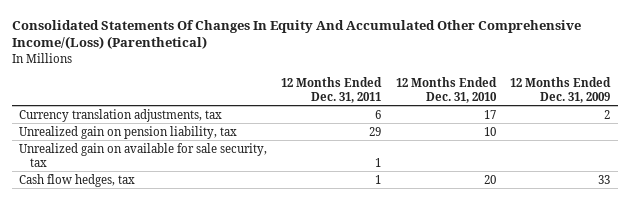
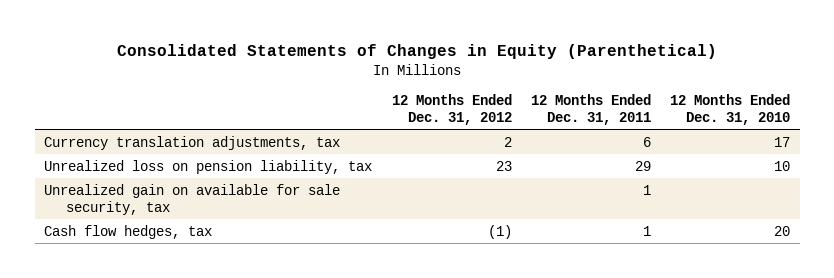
[11,19,581,50] Consolidated Statements Of Changes In Equity And Accumulated Other Comprehensive Income/(Loss) (Parenthetical) -> [117,43,718,59] Consolidated Statements of Changes in Equity (Parenthetical)
[510,76,612,103] 12 Months Ended Dec. 31, 2009 -> none
none -> [391,93,512,125] 12 Months Ended Dec. 31, 2012
[19,125,238,139] Unrealized gain on pension liability, tax -> [44,159,373,174] Unrealized loss on pension liability, tax

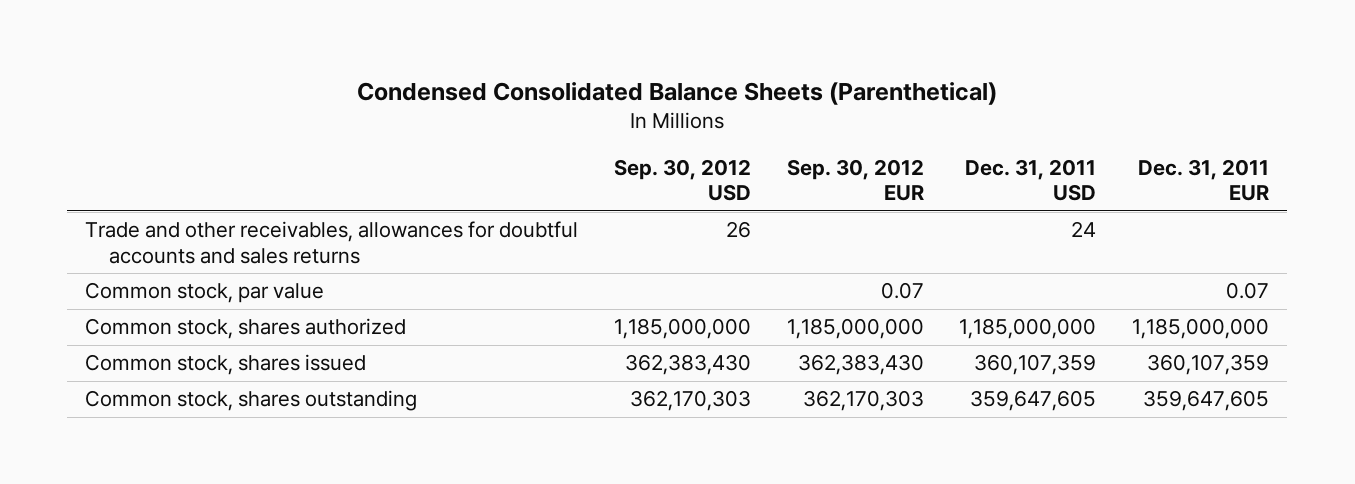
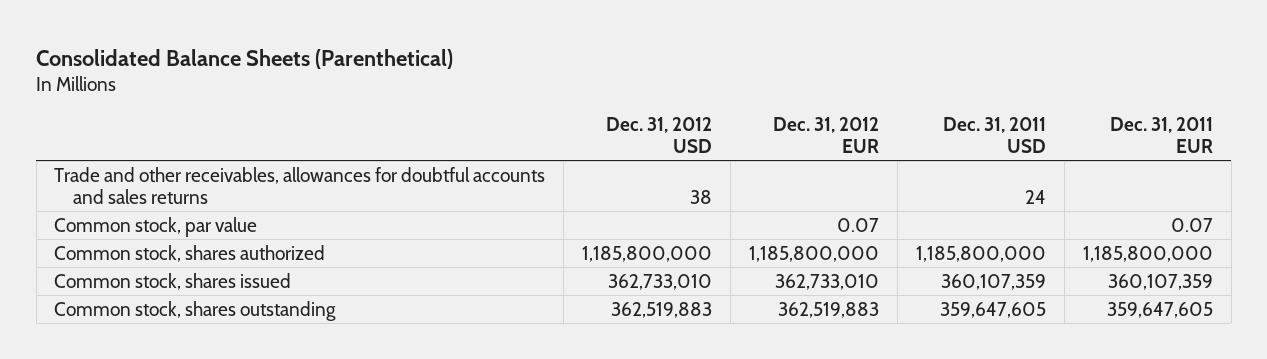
[357,82,998,106] Condensed Consolidated Balance Sheets (Parenthetical) -> [36,48,454,69] Consolidated Balance Sheets (Parenthetical)
[614,158,752,202] Sep. 30, 2012 USD -> none
[786,158,924,202] Sep. 30, 2012 EUR -> none
none -> [606,117,713,154] Dec. 31, 2012 USD
none -> [773,117,880,154] Dec. 31, 2012 EUR
[959,318,1097,340] 1,185,000,000 -> [915,245,1046,262] 1,185,800,000
[1132,318,1270,340] 1,185,000,000 -> [1082,245,1213,262] 1,185,800,000

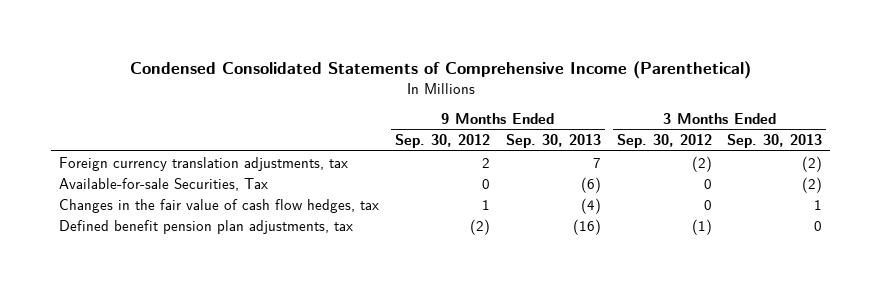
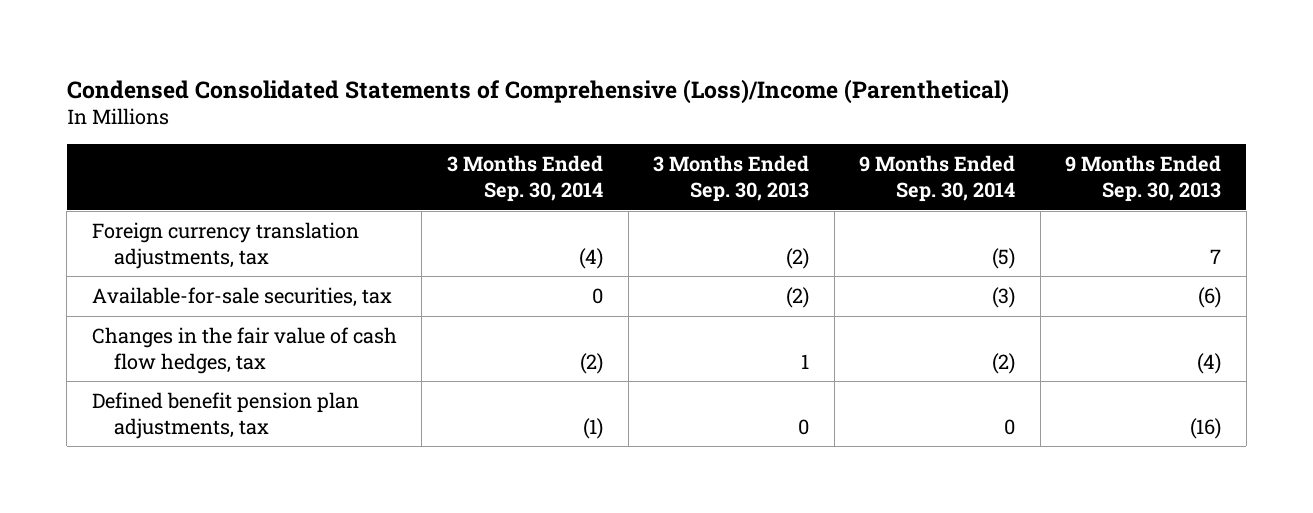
[129,60,751,79] Condensed Consolidated Statements of Comprehensive Income (Parenthetical) -> [66,78,1009,104] Condensed Consolidated Statements of Comprehensive (Loss)/Income (Parenthetical)
[394,134,490,149] Sep. 30, 2012 -> none
[616,134,712,149] Sep. 30, 2012 -> none
none -> [447,155,604,202] 3 Months Ended Sep. 30, 2014
none -> [859,155,1016,202] 9 Months Ended Sep. 30, 2014
[58,177,268,191] Available-for-sale Securities, Tax -> [91,287,392,308] Available-for-sale securities, tax

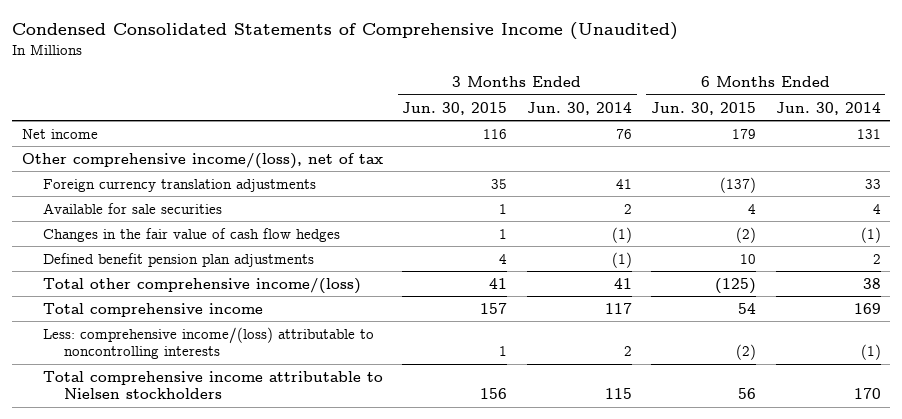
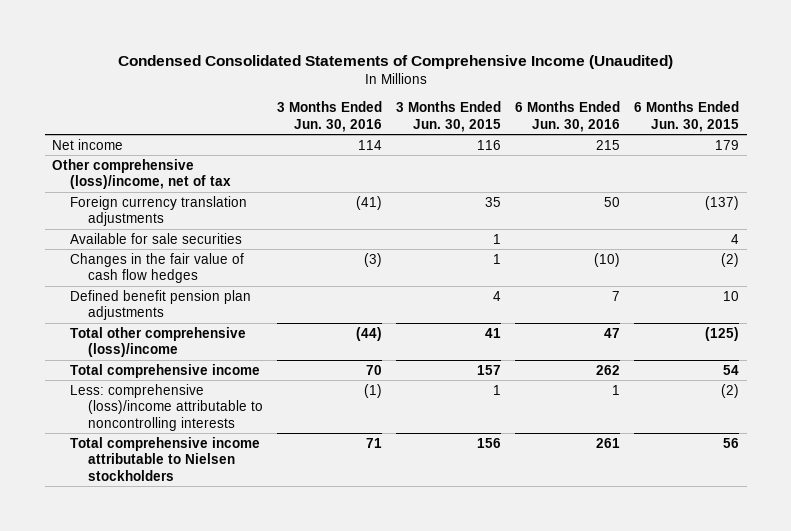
[526,101,632,115] Jun. 30, 2014 -> none
[775,101,881,115] Jun. 30, 2014 -> none
none -> [276,101,382,132] 3 Months Ended Jun. 30, 2016
none -> [515,101,621,132] 6 Months Ended Jun. 30, 2016
[21,152,383,169] Other comprehensive income/(loss), net of tax -> [51,158,231,190] Other comprehensive (loss)/income, net of tax
[42,277,361,294] Total other comprehensive income/(loss) -> [69,326,246,358] Total other comprehensive (loss)/income
[42,326,374,360] Less: comprehensive income/(loss) attributable to noncontrolling interests -> [69,383,263,431] Less: comprehensive (loss)/income attributable to noncontrolling interests

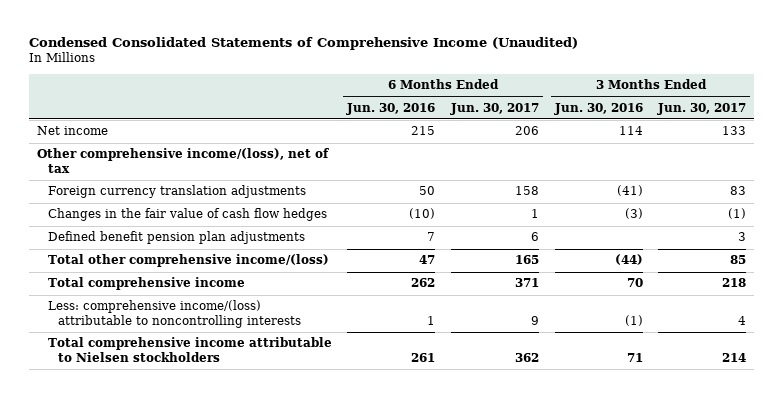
[396,101,502,132] 3 Months Ended Jun. 30, 2015 -> none
[634,101,740,132] 6 Months Ended Jun. 30, 2015 -> none
none -> [450,102,540,115] Jun. 30, 2017
none -> [657,102,747,115] Jun. 30, 2017
[51,158,231,190] Other comprehensive (loss)/income, net of tax -> [37,148,330,174] Other comprehensive income/(loss), net of tax
[69,232,242,244] Available for sale securities -> none
[69,326,246,358] Total other comprehensive (loss)/income -> [47,254,329,268] Total other comprehensive income/(loss)
[69,383,263,431] Less: comprehensive (loss)/income attributable to noncontrolling interests -> [47,300,302,329] Less: comprehensive income/(loss) attributable to noncontrolling interests

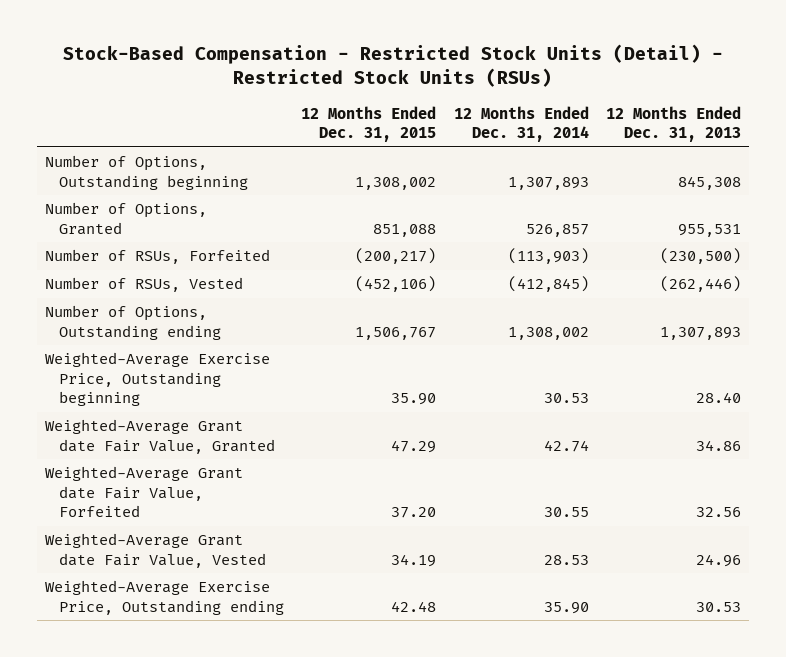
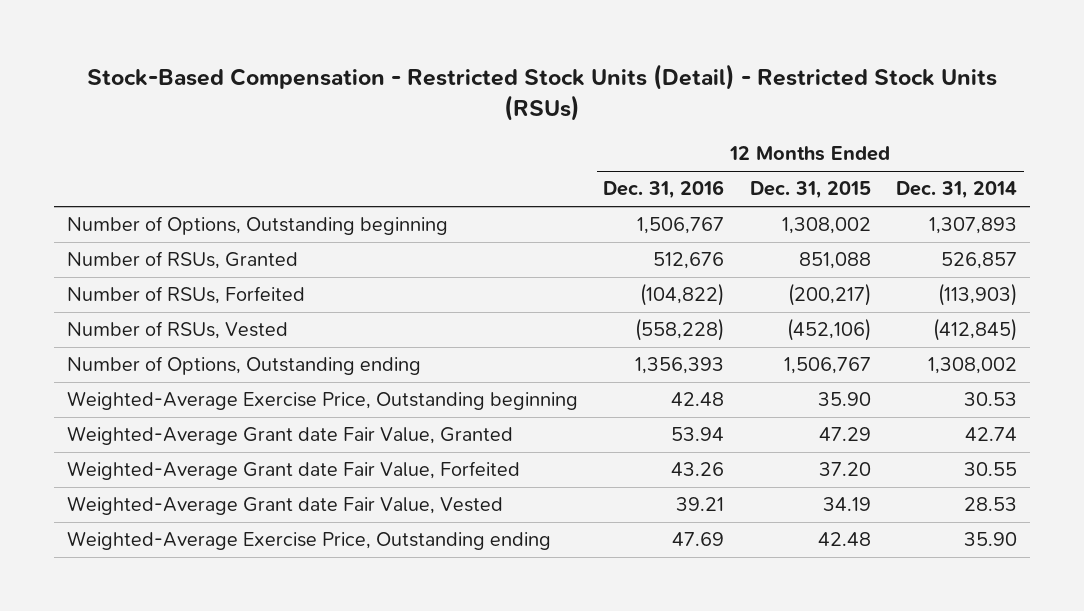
[605,105,741,142] 12 Months Ended Dec. 31, 2013 -> none
none -> [603,180,725,200] Dec. 31, 2016
[45,202,208,235] Number of Options, Granted -> [67,251,299,270] Number of RSUs, Granted

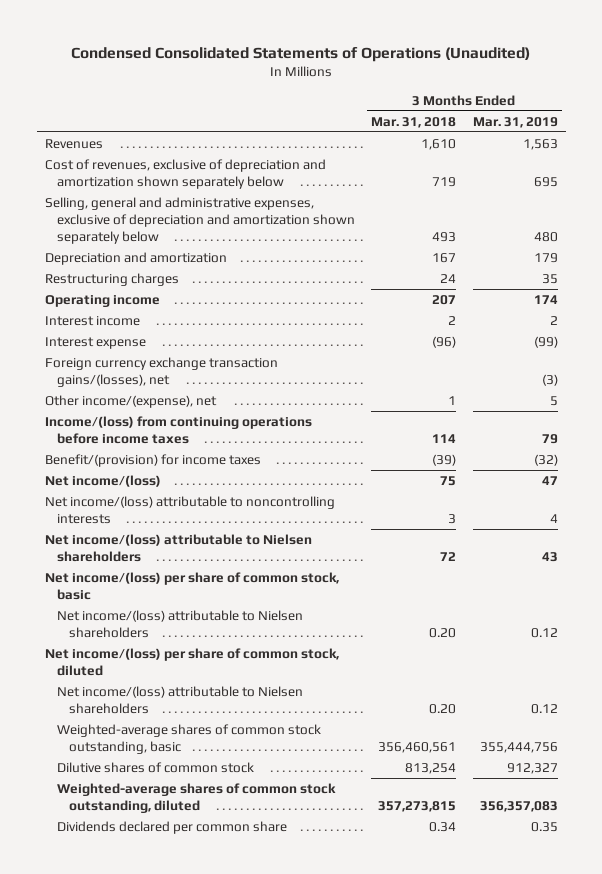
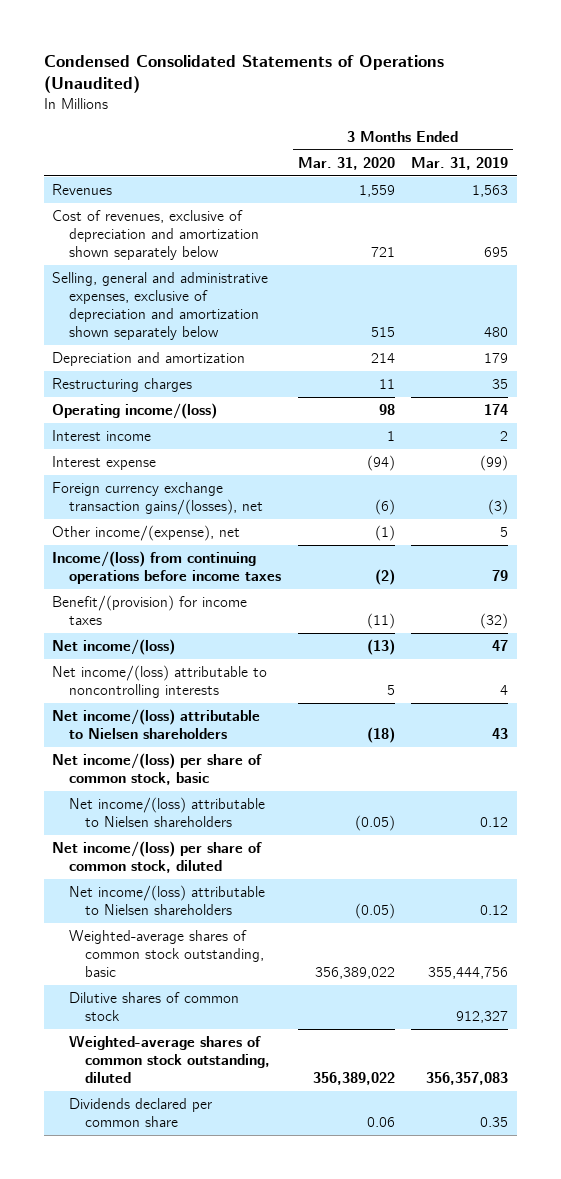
[371,116,457,128] Mar. 31, 2018 -> none
none -> [297,156,395,170] Mar. 31, 2020
[44,294,160,307] Operating income -> [52,403,218,420] Operating income/(loss)

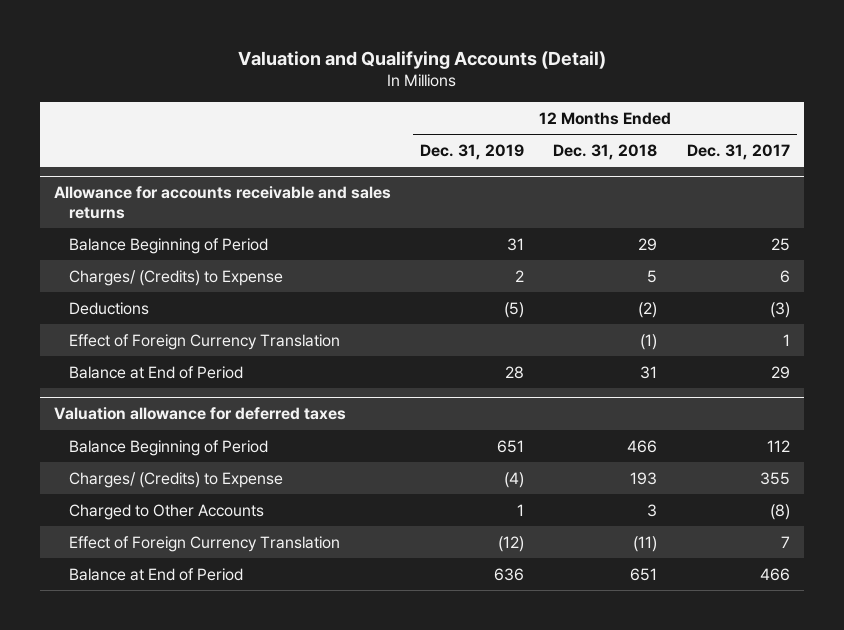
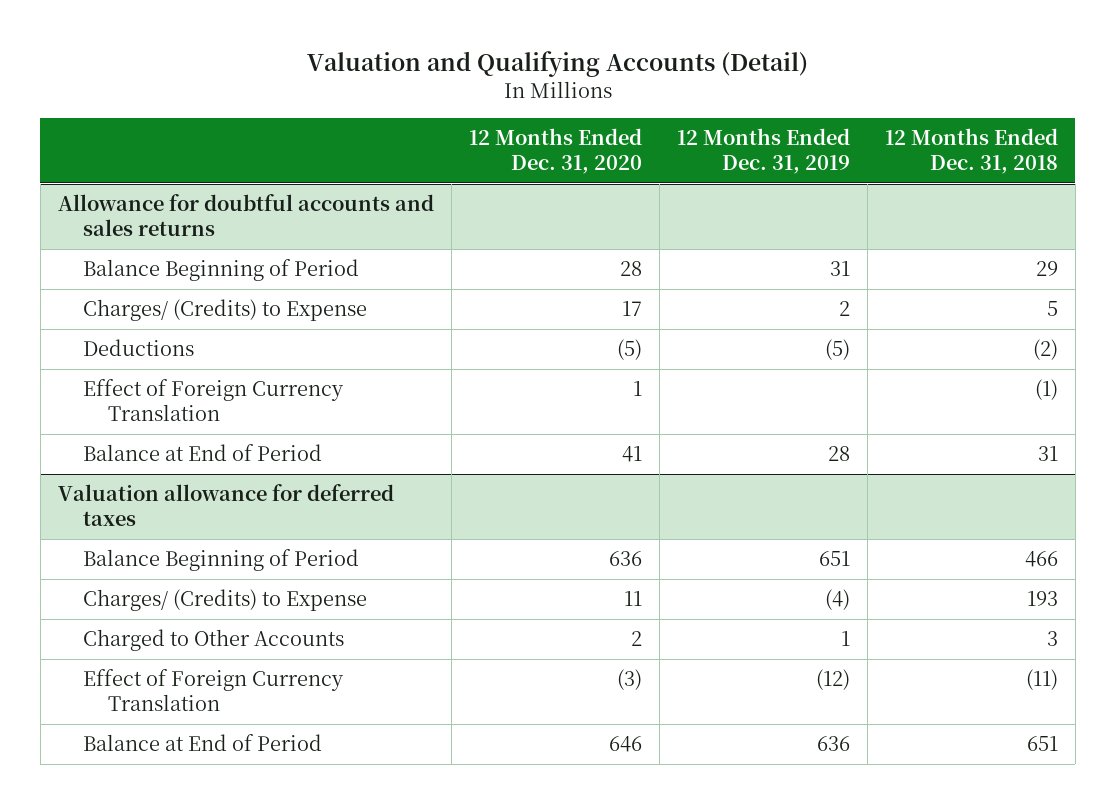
[686,143,790,160] Dec. 31, 2017 -> none
none -> [468,128,642,175] 12 Months Ended Dec. 31, 2020
[54,186,392,219] Allowance for accounts receivable and sales returns -> [57,194,434,237] Allowance for doubtful accounts and sales returns

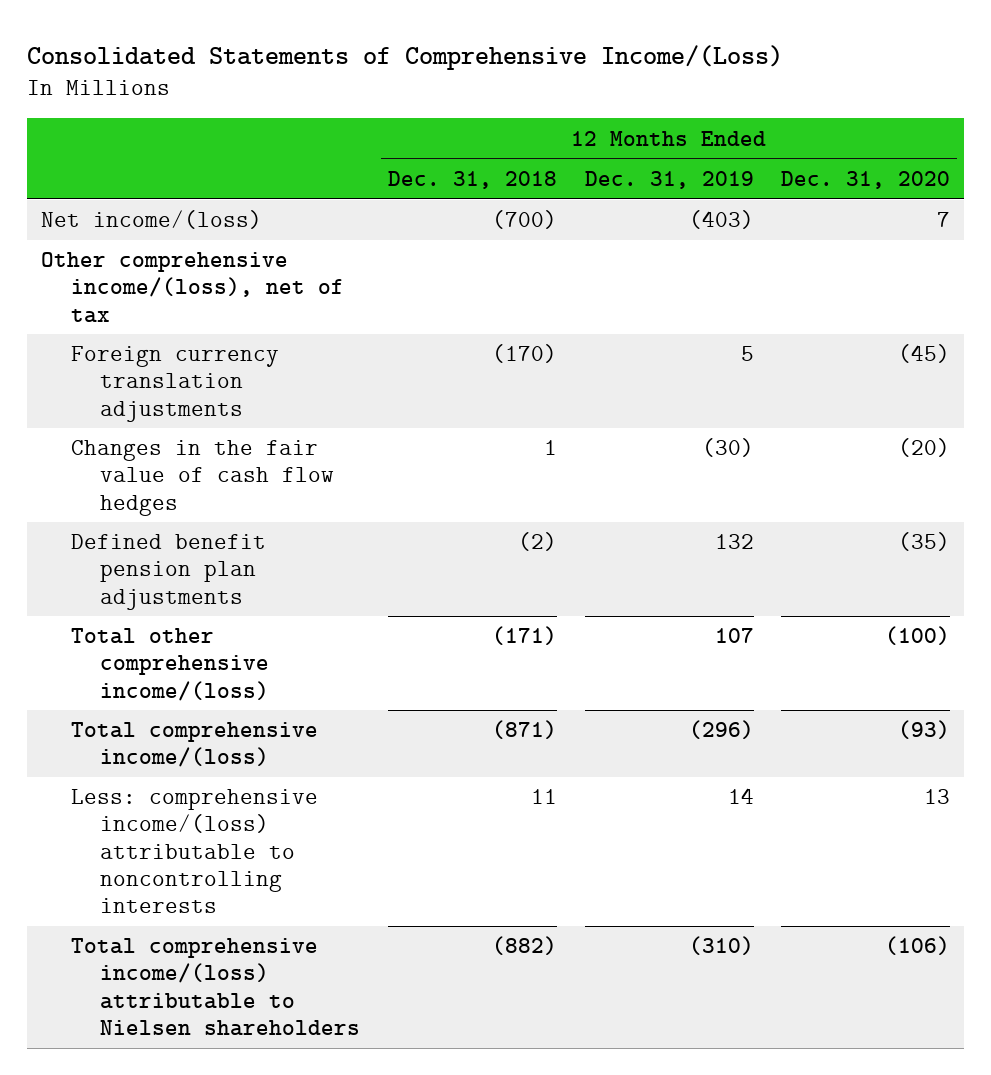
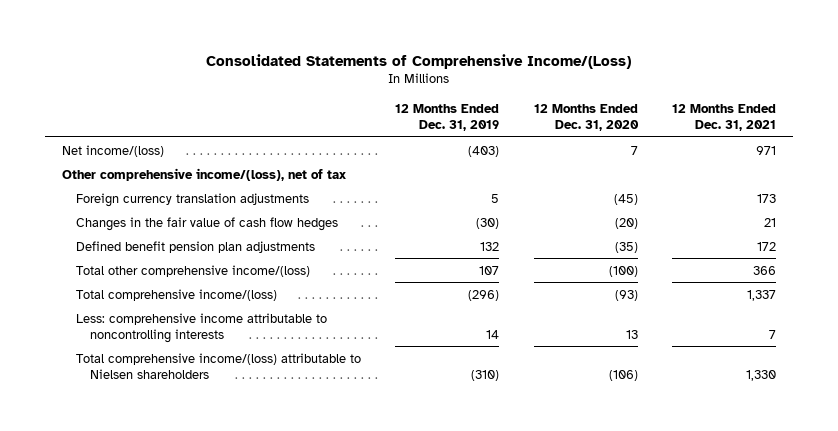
[387,170,557,189] Dec. 31, 2018 -> none
none -> [671,104,776,132] 12 Months Ended Dec. 31, 2021
[70,789,318,913] Less: comprehensive income/(loss) attributable to noncontrolling interests -> [76,312,328,343] Less: comprehensive income attributable to noncontrolling interests

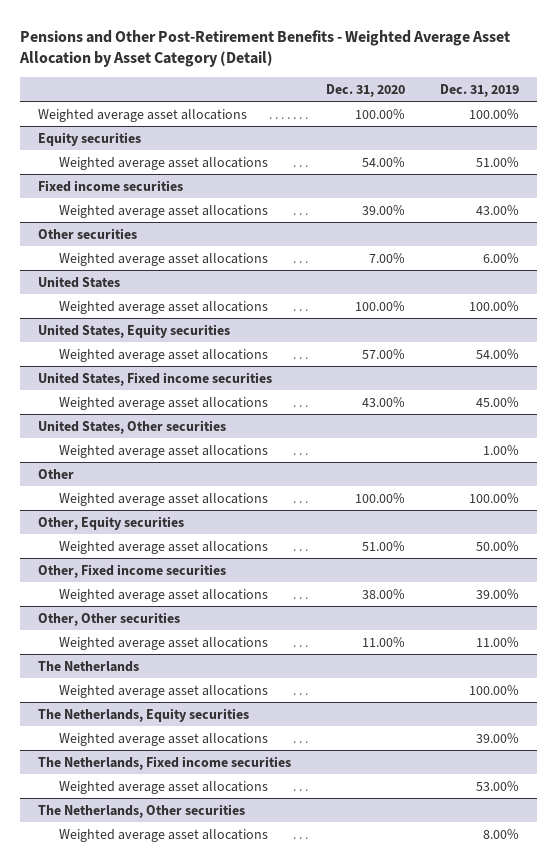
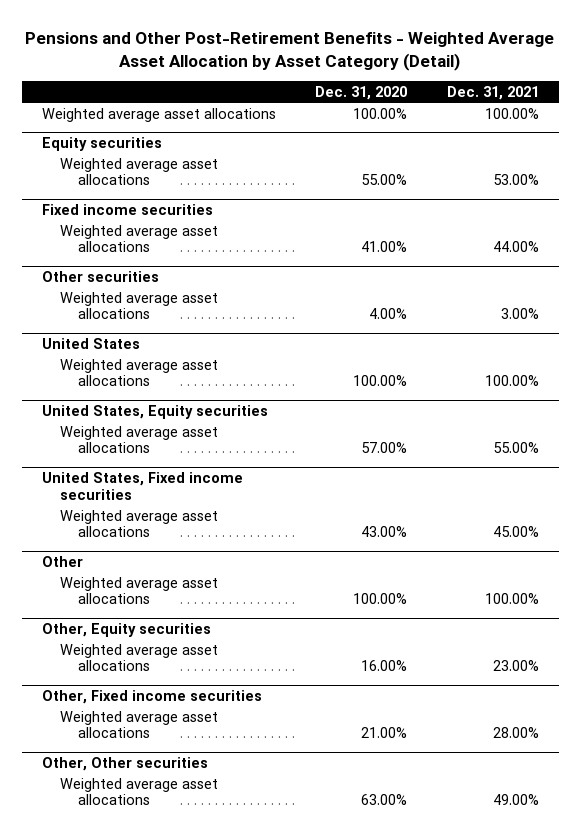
[440,83,520,97] Dec. 31, 2019 -> none
none -> [447,86,540,101] Dec. 31, 2021
[361,156,405,167] 54.00% -> [361,174,408,186] 55.00%
[361,204,405,215] 39.00% -> [361,241,408,253] 41.00%
[368,252,405,263] 7.00% -> [369,308,408,320] 4.00%
[37,419,226,434] United States, Other securities -> none
[59,444,269,458] Weighted average asset allocations -> none
[361,540,405,551] 51.00% -> [361,660,408,672] 16.00%
[361,588,405,599] 38.00% -> [361,727,408,739] 21.00%
[37,660,139,672] The Netherlands -> none
[59,684,269,698] Weighted average asset allocations -> none
[37,707,249,722] The Netherlands, Equity securities -> none
[59,732,269,746] Weighted average asset allocations -> none
[37,755,291,770] The Netherlands, Fixed income securities -> none
[59,780,269,794] Weighted average asset allocations -> none
[37,803,245,818] The Netherlands, Other securities -> none
[59,828,269,842] Weighted average asset allocations -> none
[361,636,405,647] 11.00% -> [361,794,408,806] 63.00%

